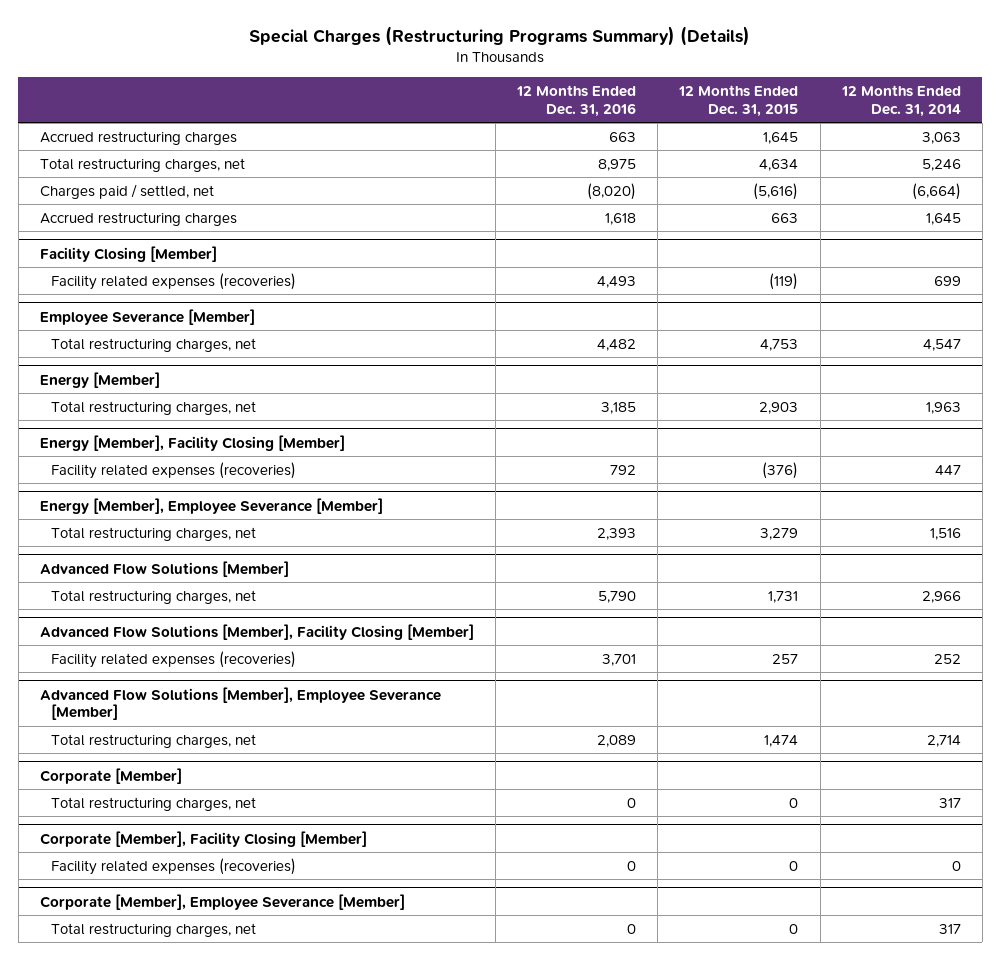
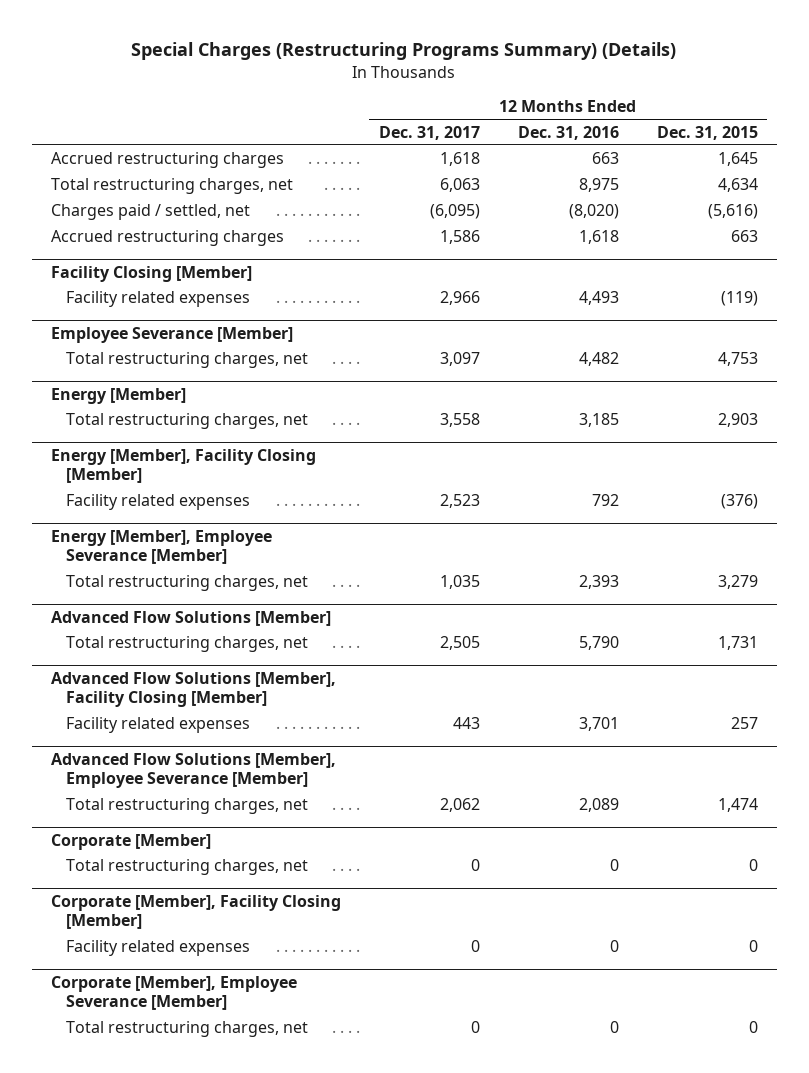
[840,85,961,117] 12 Months Ended Dec. 31, 2014 -> none
none -> [378,125,480,140] Dec. 31, 2017
[50,272,296,290] Facility related expenses (recoveries) -> [66,291,251,308] Facility related expenses
[50,461,296,479] Facility related expenses (recoveries) -> [66,494,251,511] Facility related expenses
[50,650,296,668] Facility related expenses (recoveries) -> [66,717,251,734] Facility related expenses
[50,857,296,875] Facility related expenses (recoveries) -> [66,940,251,957] Facility related expenses

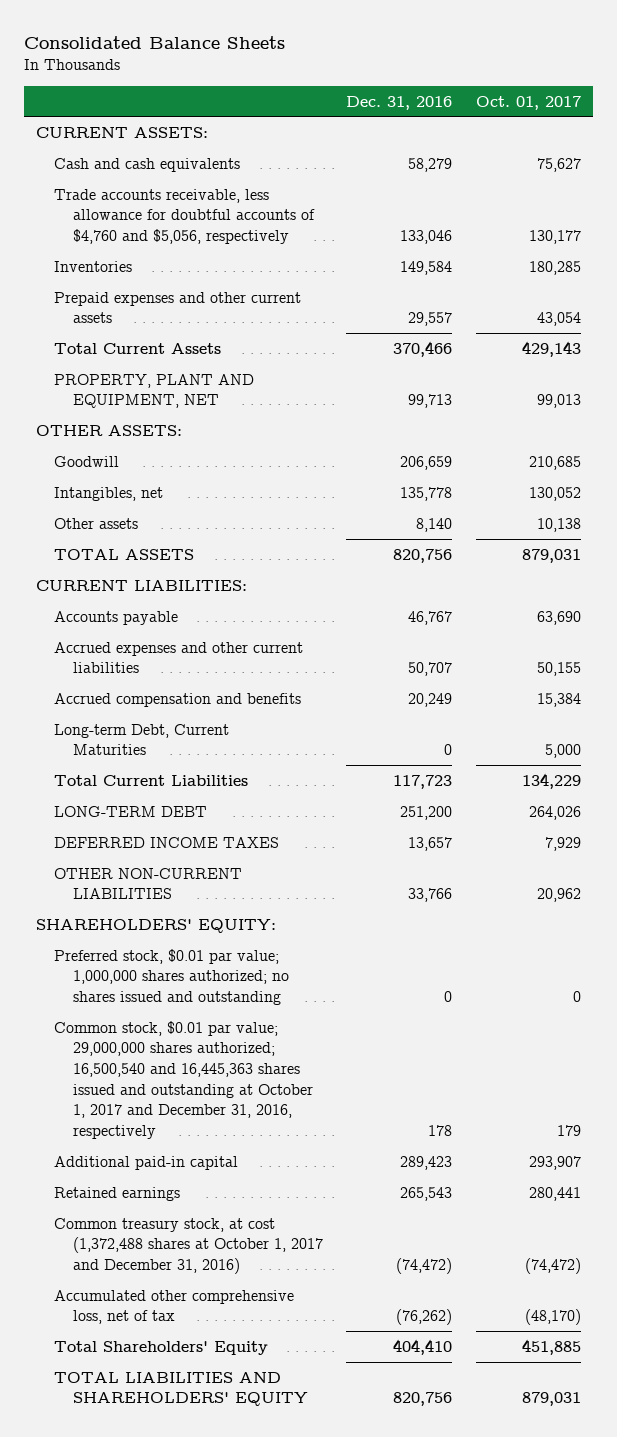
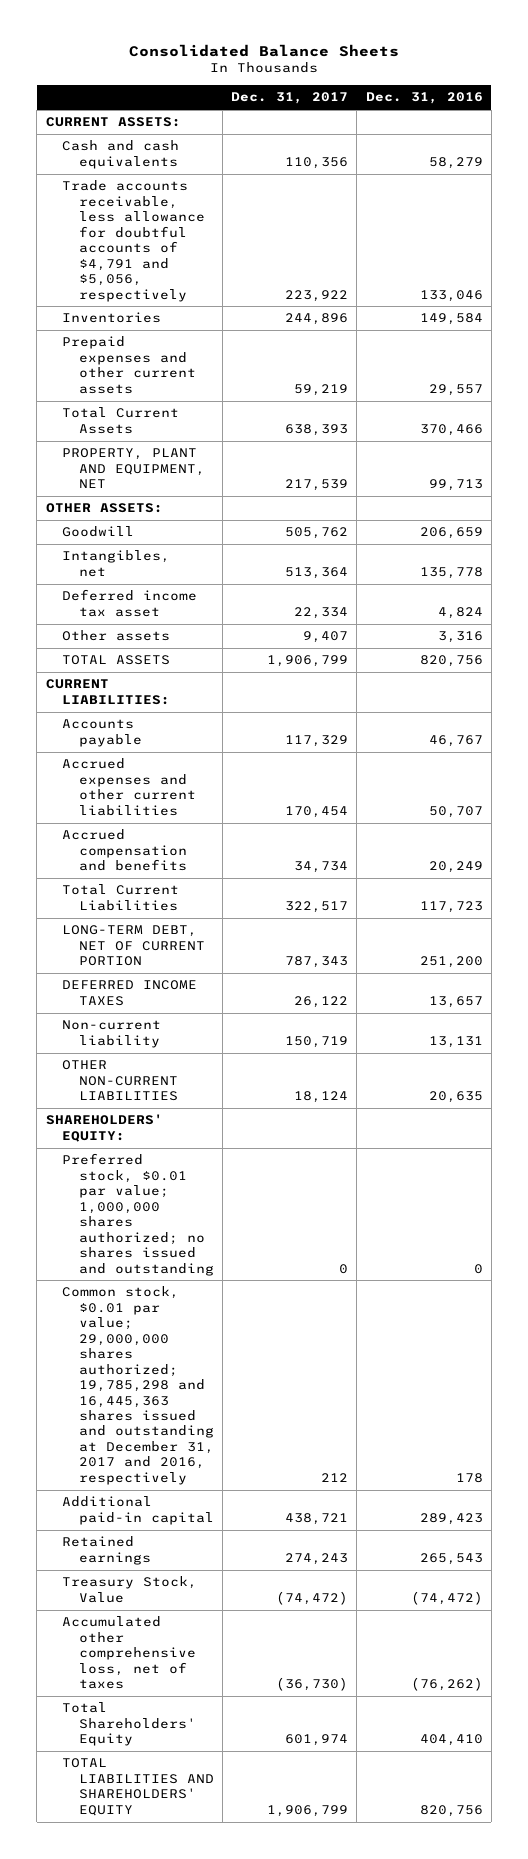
[475,95,581,110] Oct. 01, 2017 -> none
none -> [231,92,349,105] Dec. 31, 2017
[54,188,315,244] Trade accounts receivable, less allowance for doubtful accounts of $4,760 and $5,056, respectively -> [62,180,205,302] Trade accounts receivable, less allowance for doubtful accounts of $4,791 and $5,056, respectively
none -> [62,589,198,617] Deferred income tax asset
[416,517,453,532] 8,140 -> [437,631,483,644] 3,316
[54,723,230,756] Long-term Debt, Current Maturities -> none
[54,805,208,817] LONG-TERM DEBT -> [62,925,205,967] LONG-TERM DEBT, NET OF CURRENT PORTION
none -> [62,1020,162,1048] Non-current liability
[408,888,453,903] 33,766 -> [428,1091,483,1104] 20,635
[54,1020,313,1139] Common stock, $0.01 par value; 29,000,000 shares authorized; 16,500,540 and 16,445,363 shares issued and outstanding at October 1, 2017 and December 31, 2016, respectively -> [62,1286,214,1485] Common stock, $0.01 par value; 29,000,000 shares authorized; 19,785,298 and 16,445,363 shares issued and outstanding at December 31, 2017 and 2016, respectively
[54,1217,323,1274] Common treasury stock, at cost (1,372,488 shares at October 1, 2017 and December 31, 2016) -> [62,1576,198,1603] Treasury Stock, Value
[54,1289,295,1325] Accumulated other comprehensive loss, net of tax -> [62,1616,196,1690] Accumulated other comprehensive loss, net of taxes

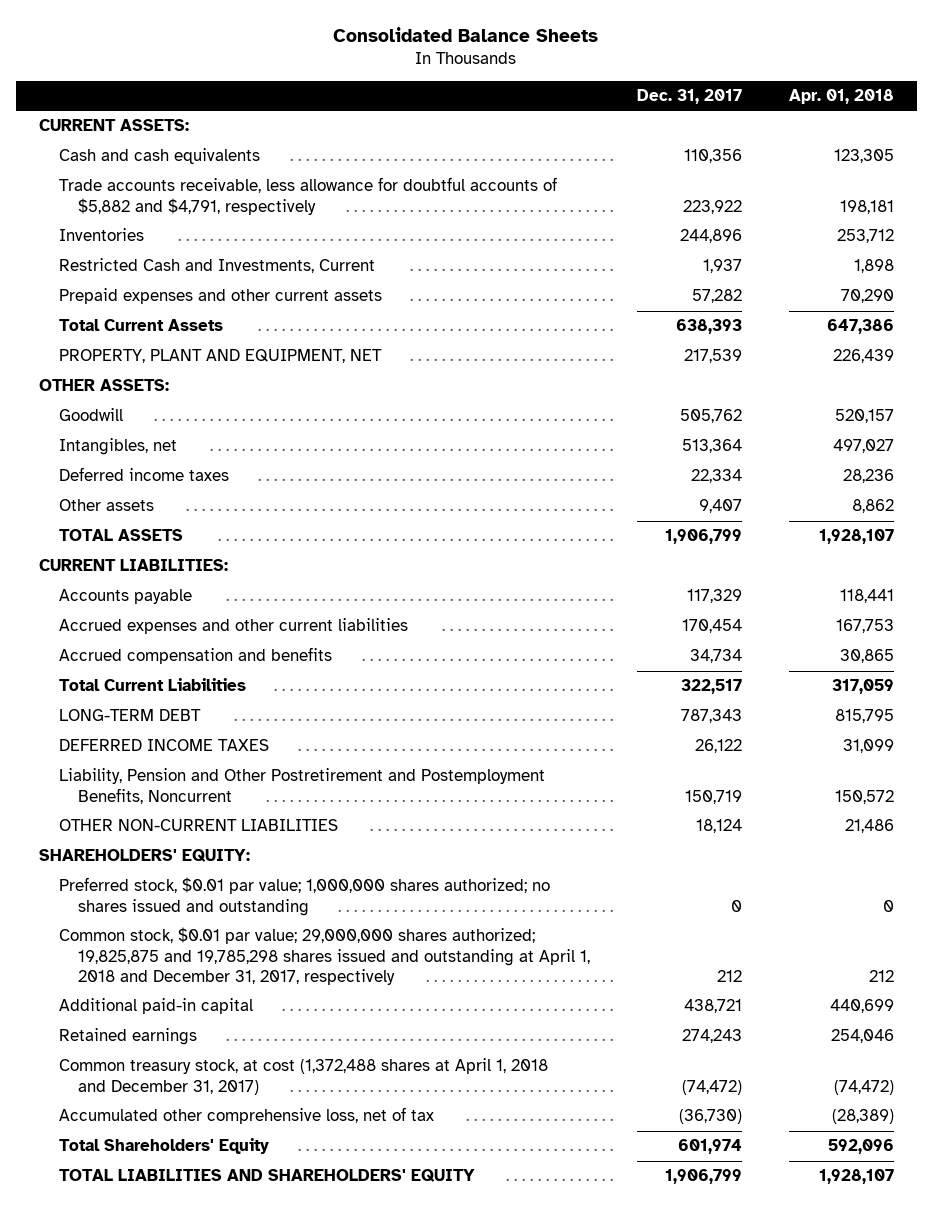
[365,92,483,105] Dec. 31, 2016 -> none
none -> [788,89,894,105] Apr. 01, 2018
[62,180,205,302] Trade accounts receivable, less allowance for doubtful accounts of $4,791 and $5,056, respectively -> [58,177,557,215] Trade accounts receivable, less allowance for doubtful accounts of $5,882 and $4,791, respectively
none -> [58,258,375,274] Restricted Cash and Investments, Current
[294,383,349,396] 59,219 -> [691,289,742,304] 57,282
[62,589,198,617] Deferred income tax asset -> [58,467,229,482] Deferred income taxes
[62,925,205,967] LONG-TERM DEBT, NET OF CURRENT PORTION -> [58,709,201,722] LONG-TERM DEBT
[62,1020,162,1048] Non-current liability -> [58,768,545,804] Liability, Pension and Other Postretirement and Postemployment Benefits, Noncurrent
[62,1286,214,1485] Common stock, $0.01 par value; 29,000,000 shares authorized; 19,785,298 and 16,445,363 shares issued and outstanding at December 31, 2017 and 2016, respectively -> [58,927,590,986] Common stock, $0.01 par value; 29,000,000 shares authorized; 19,825,875 and 19,785,298 shares issued and outstanding at April 1, 2018 and December 31, 2017, respectively
[62,1576,198,1603] Treasury Stock, Value -> [58,1058,548,1095] Common treasury stock, at cost (1,372,488 shares at April 1, 2018 and December 31, 2017)
[62,1616,196,1690] Accumulated other comprehensive loss, net of taxes -> [58,1107,434,1125] Accumulated other comprehensive loss, net of tax

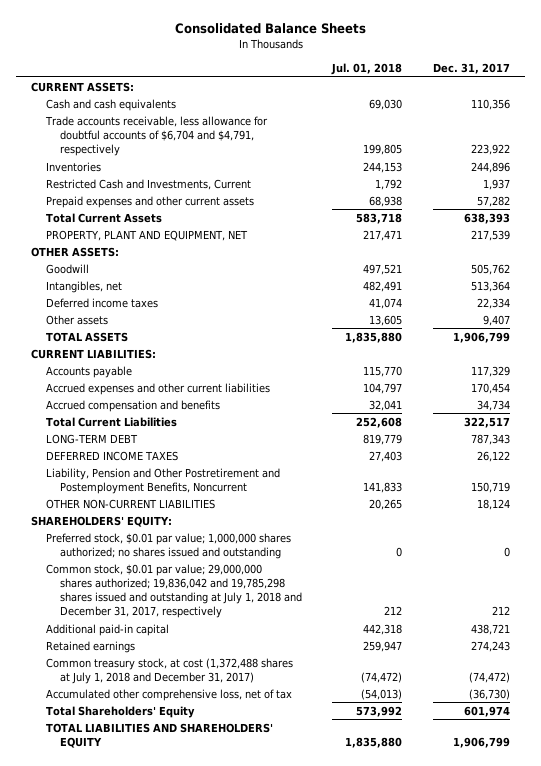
[788,89,894,105] Apr. 01, 2018 -> none
none -> [331,63,403,76] Jul. 01, 2018
[58,177,557,215] Trade accounts receivable, less allowance for doubtful accounts of $5,882 and $4,791, respectively -> [44,115,268,157] Trade accounts receivable, less allowance for doubtful accounts of $6,704 and $4,791, respectively
[58,927,590,986] Common stock, $0.01 par value; 29,000,000 shares authorized; 19,825,875 and 19,785,298 shares issued and outstanding at April 1, 2018 and December 31, 2017, respectively -> [45,563,302,619] Common stock, $0.01 par value; 29,000,000 shares authorized; 19,836,042 and 19,785,298 shares issued and outstanding at July 1, 2018 and December 31, 2017, respectively
[58,1058,548,1095] Common treasury stock, at cost (1,372,488 shares at April 1, 2018 and December 31, 2017) -> [45,657,293,684] Common treasury stock, at cost (1,372,488 shares at July 1, 2018 and December 31, 2017)

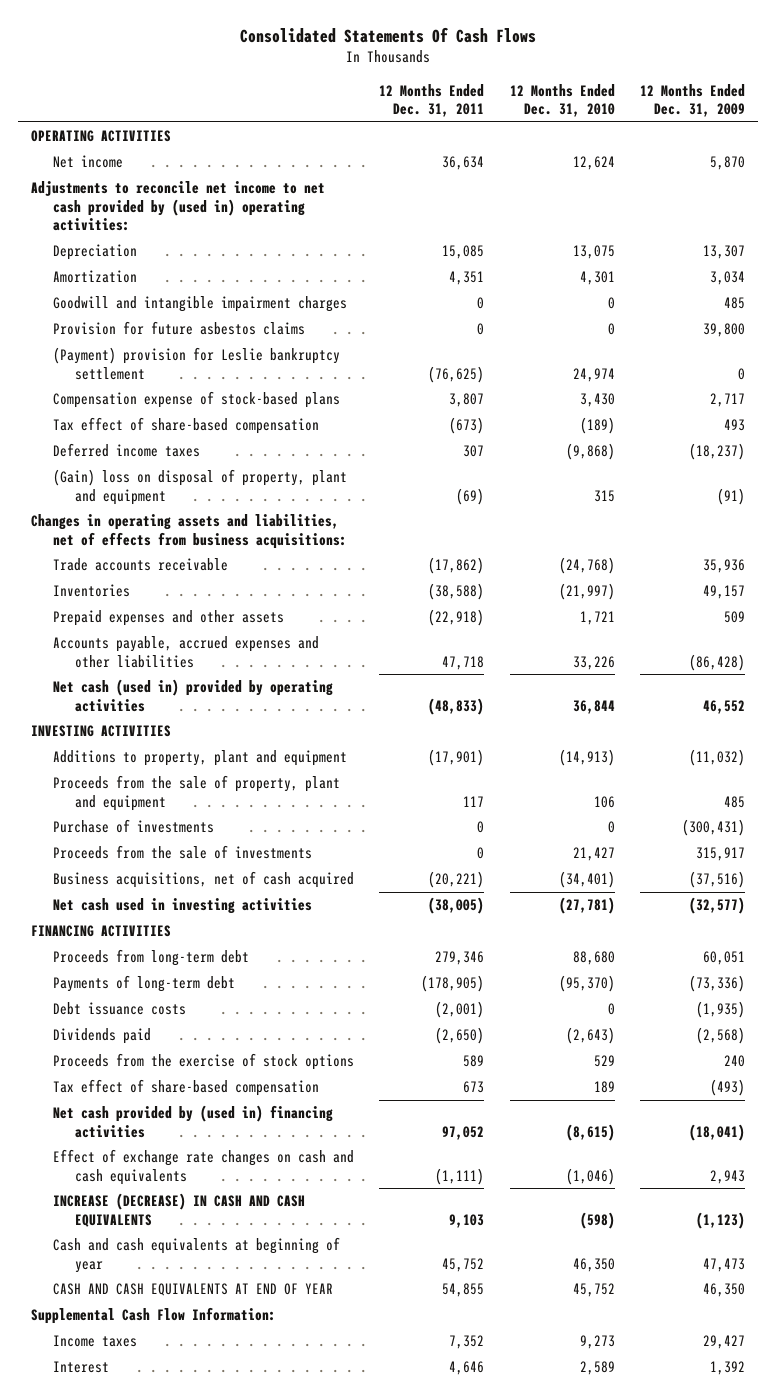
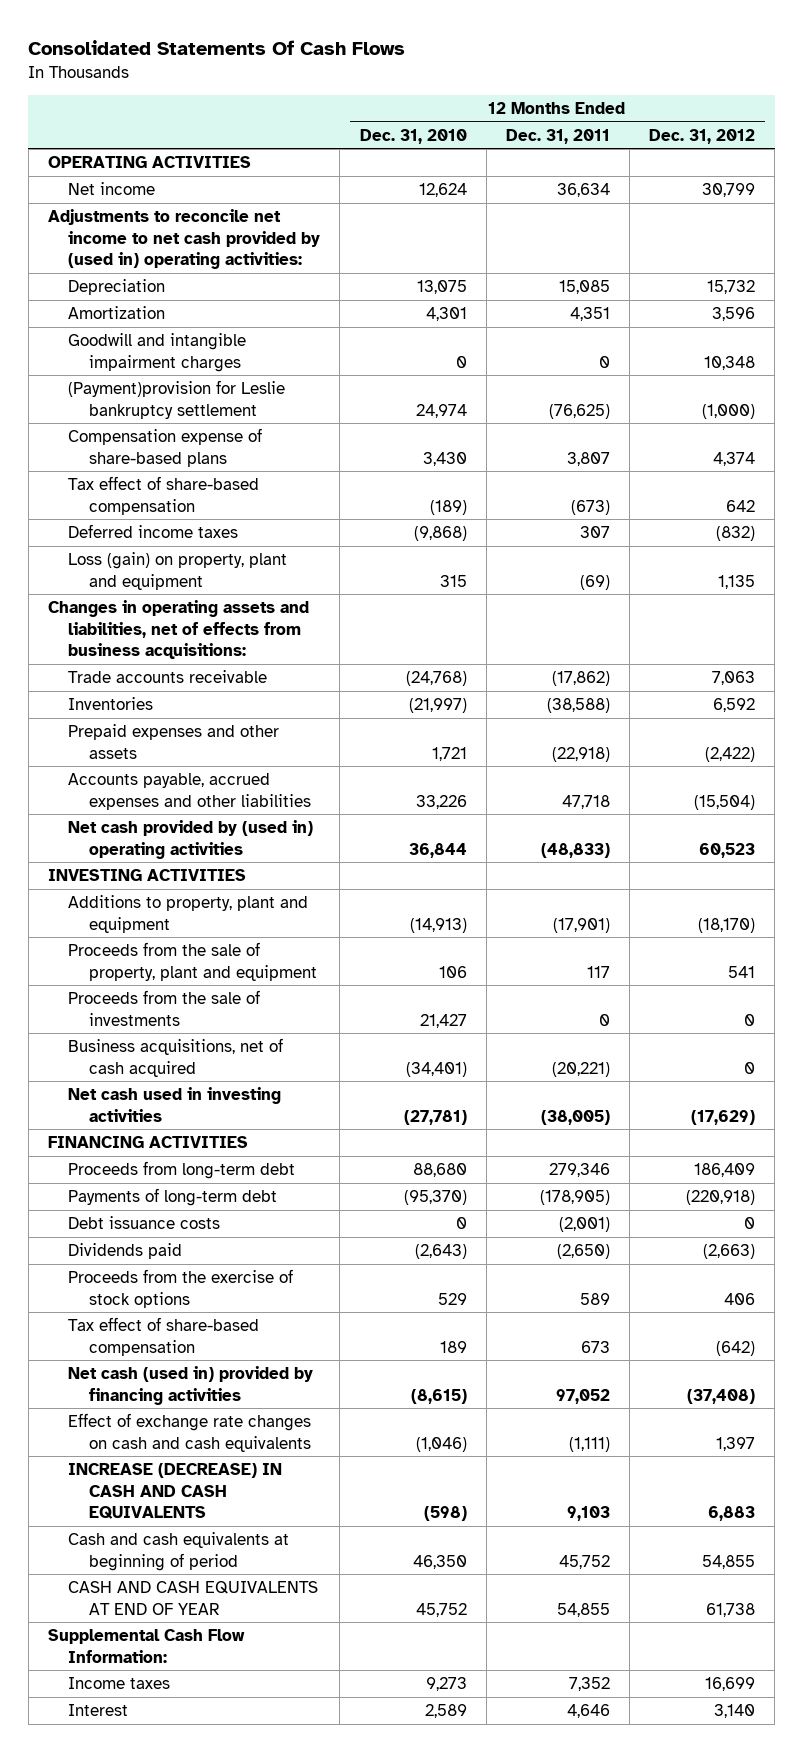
[640,83,746,118] 12 Months Ended Dec. 31, 2009 -> none
none -> [648,129,755,145] Dec. 31, 2012
[52,321,305,336] Provision for future asbestos claims -> none
[52,347,340,380] (Payment) provision for Leslie bankruptcy settlement -> [68,380,286,419] (Payment)provision for Leslie bankruptcy settlement
[52,391,340,409] Compensation expense of stock-based plans -> [68,428,263,467] Compensation expense of share-based plans
[52,469,347,505] (Gain) loss on disposal of property, plant and equipment -> [68,552,288,590] Loss (gain) on property, plant and equipment
[52,679,333,712] Net cash (used in) provided by operating activities -> [68,820,314,859] Net cash provided by (used in) operating activities
[52,819,214,834] Purchase of investments -> none
[52,1105,333,1138] Net cash provided by (used in) financing activities -> [68,1366,314,1405] Net cash (used in) provided by financing activities
[52,1237,340,1273] Cash and cash equivalents at beginning of year -> [68,1532,290,1571] Cash and cash equivalents at beginning of period

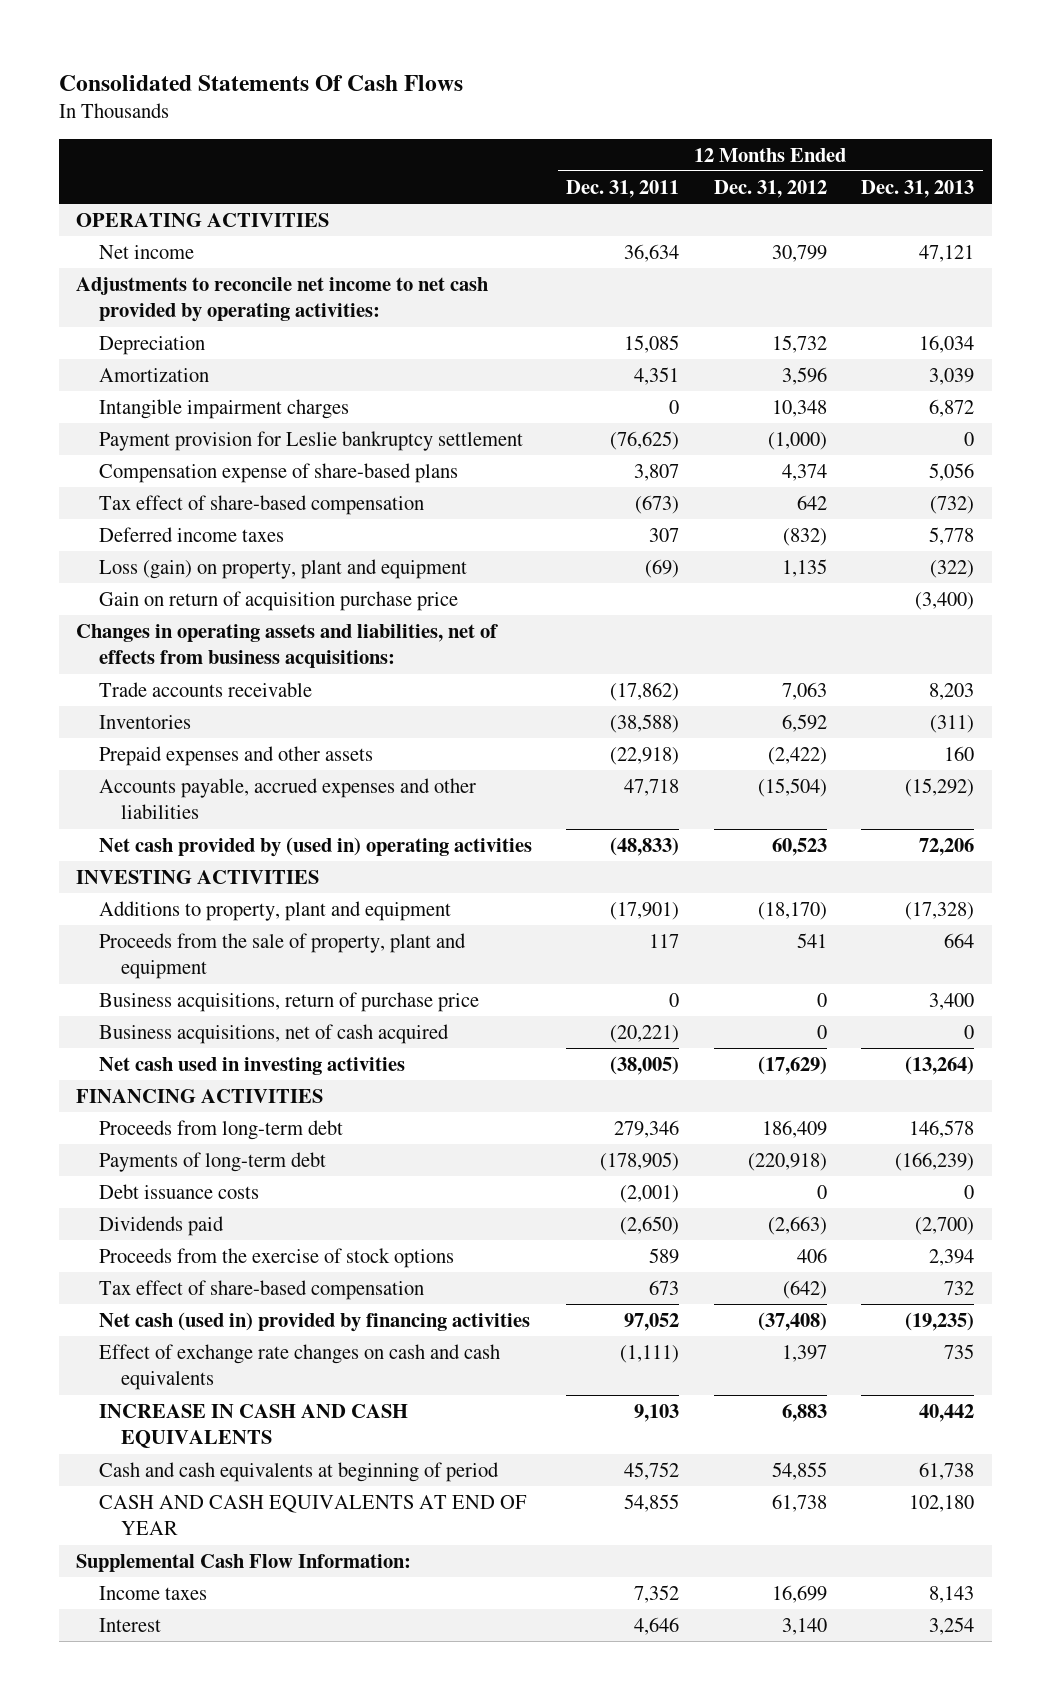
[359,129,467,145] Dec. 31, 2010 -> none
none -> [861,179,975,198] Dec. 31, 2013
[47,209,321,270] Adjustments to reconcile net income to net cash provided by (used in) operating activities: -> [76,276,489,323] Adjustments to reconcile net income to net cash provided by operating activities:
[68,333,247,372] Goodwill and intangible impairment charges -> [98,398,349,419] Intangible impairment charges
[68,380,286,419] (Payment)provision for Leslie bankruptcy settlement -> [98,430,523,451] Payment provision for Leslie bankruptcy settlement
none -> [98,590,458,611] Gain on return of acquisition purchase price
[68,990,261,1026] Proceeds from the sale of investments -> none
none -> [98,991,479,1012] Business acquisitions, return of purchase price
[68,1463,283,1520] INCREASE (DECREASE) IN CASH AND CASH EQUIVALENTS -> [98,1403,408,1449] INCREASE IN CASH AND CASH EQUIVALENTS

